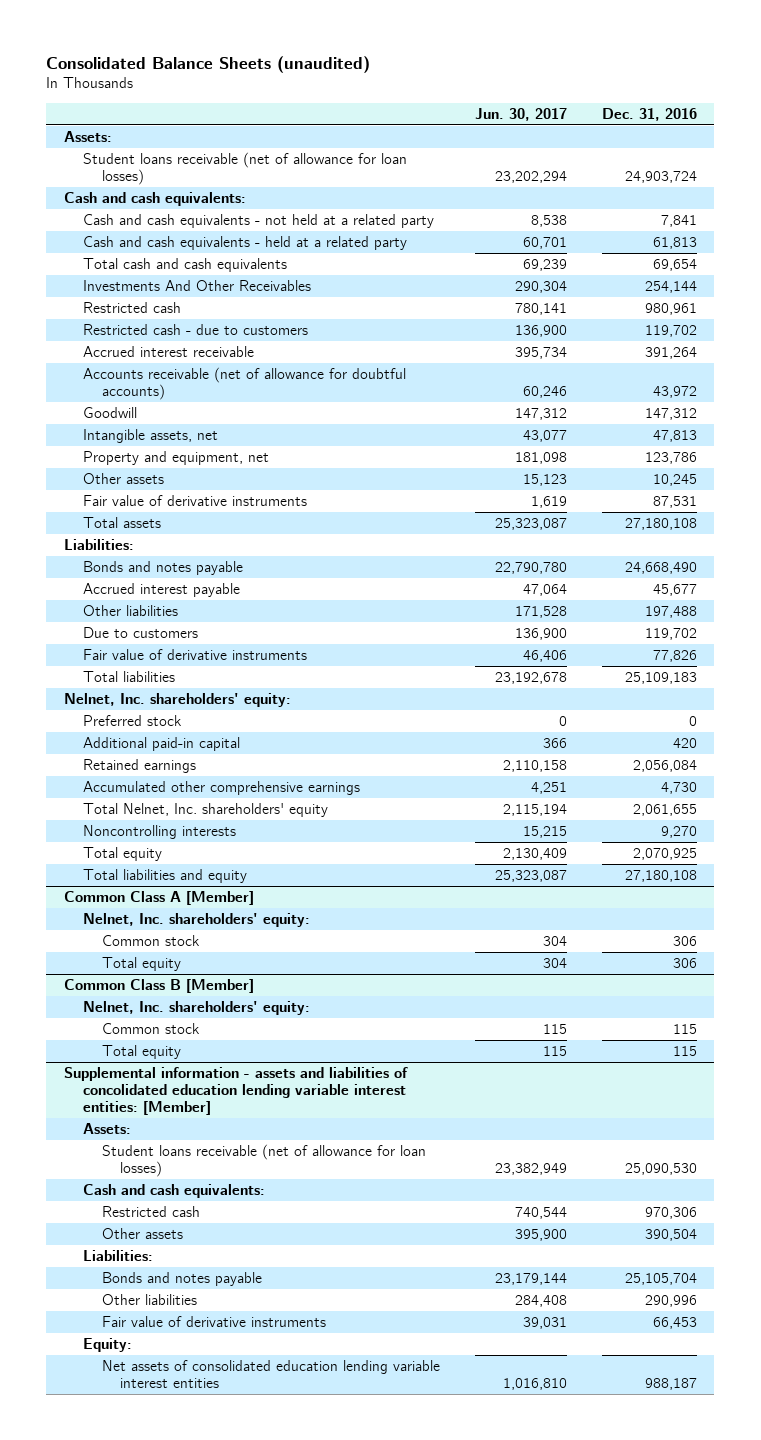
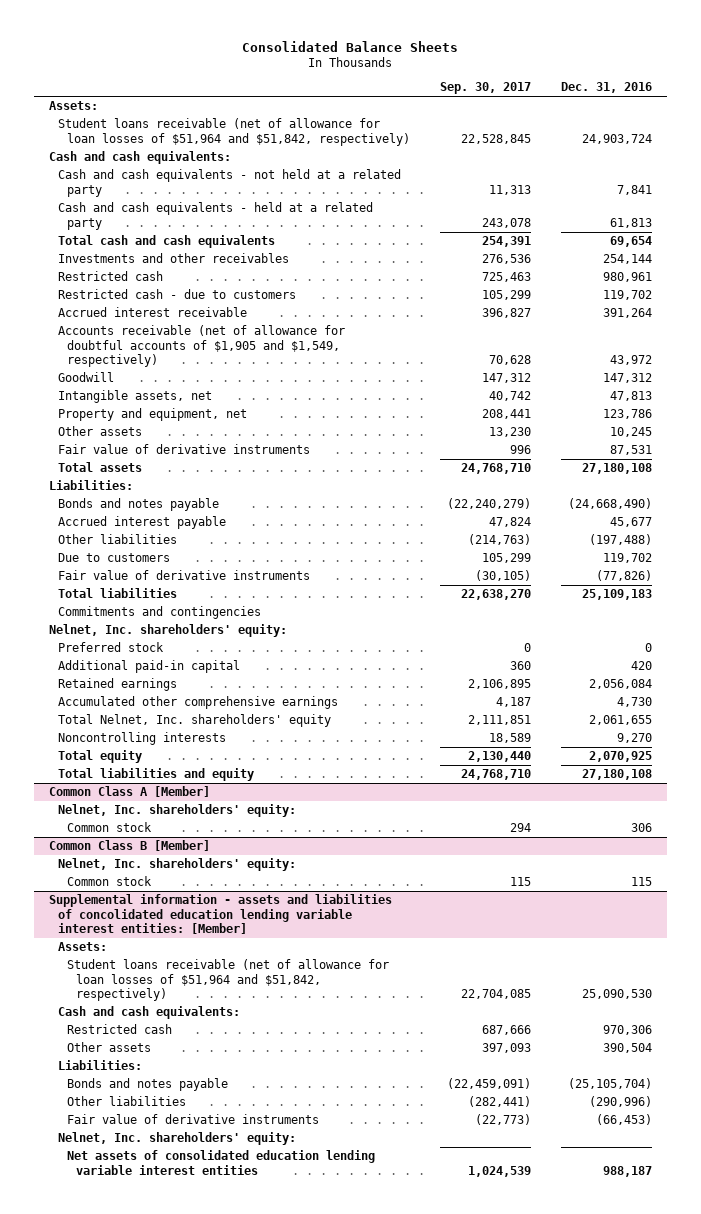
[46,55,371,73] Consolidated Balance Sheets (unaudited) -> [242,40,459,52] Consolidated Balance Sheets
[474,107,567,121] Jun. 30, 2017 -> none
none -> [439,82,531,95] Sep. 30, 2017
[82,151,407,186] Student loans receivable (net of allowance for loan losses) -> [58,118,410,146] Student loans receivable (net of allowance for loan losses of $51,964 and $51,842, respectively)
[82,279,311,291] Investments And Other Receivables -> [58,253,290,264] Investments and other receivables
[82,366,406,401] Accounts receivable (net of allowance for doubtful accounts) -> [58,325,346,368] Accounts receivable (net of allowance for doubtful accounts of $1,905 and $1,549, respectively)
[624,561,697,574] 24,668,490 -> [567,498,652,510] (24,668,490)
[644,605,697,618] 197,488 -> [588,534,652,546] (197,488)
[652,649,697,662] 77,826 -> [595,570,652,582] (77,826)
none -> [58,606,262,620] Commitments and contingencies
[101,956,181,971] Total equity -> none
[101,1044,181,1059] Total equity -> none
[101,1143,426,1178] Student loans receivable (net of allowance for loan losses) -> [66,959,389,1002] Student loans receivable (net of allowance for loan losses of $51,964 and $51,842, respectively)
[82,1337,132,1352] Equity: -> none
[624,1272,697,1285] 25,105,704 -> [567,1078,652,1090] (25,105,704)
[644,1294,697,1307] 290,996 -> [588,1096,652,1108] (290,996)
[652,1316,697,1329] 66,453 -> [595,1114,652,1126] (66,453)
none -> [58,1132,297,1146] Nelnet, Inc. shareholders' equity:

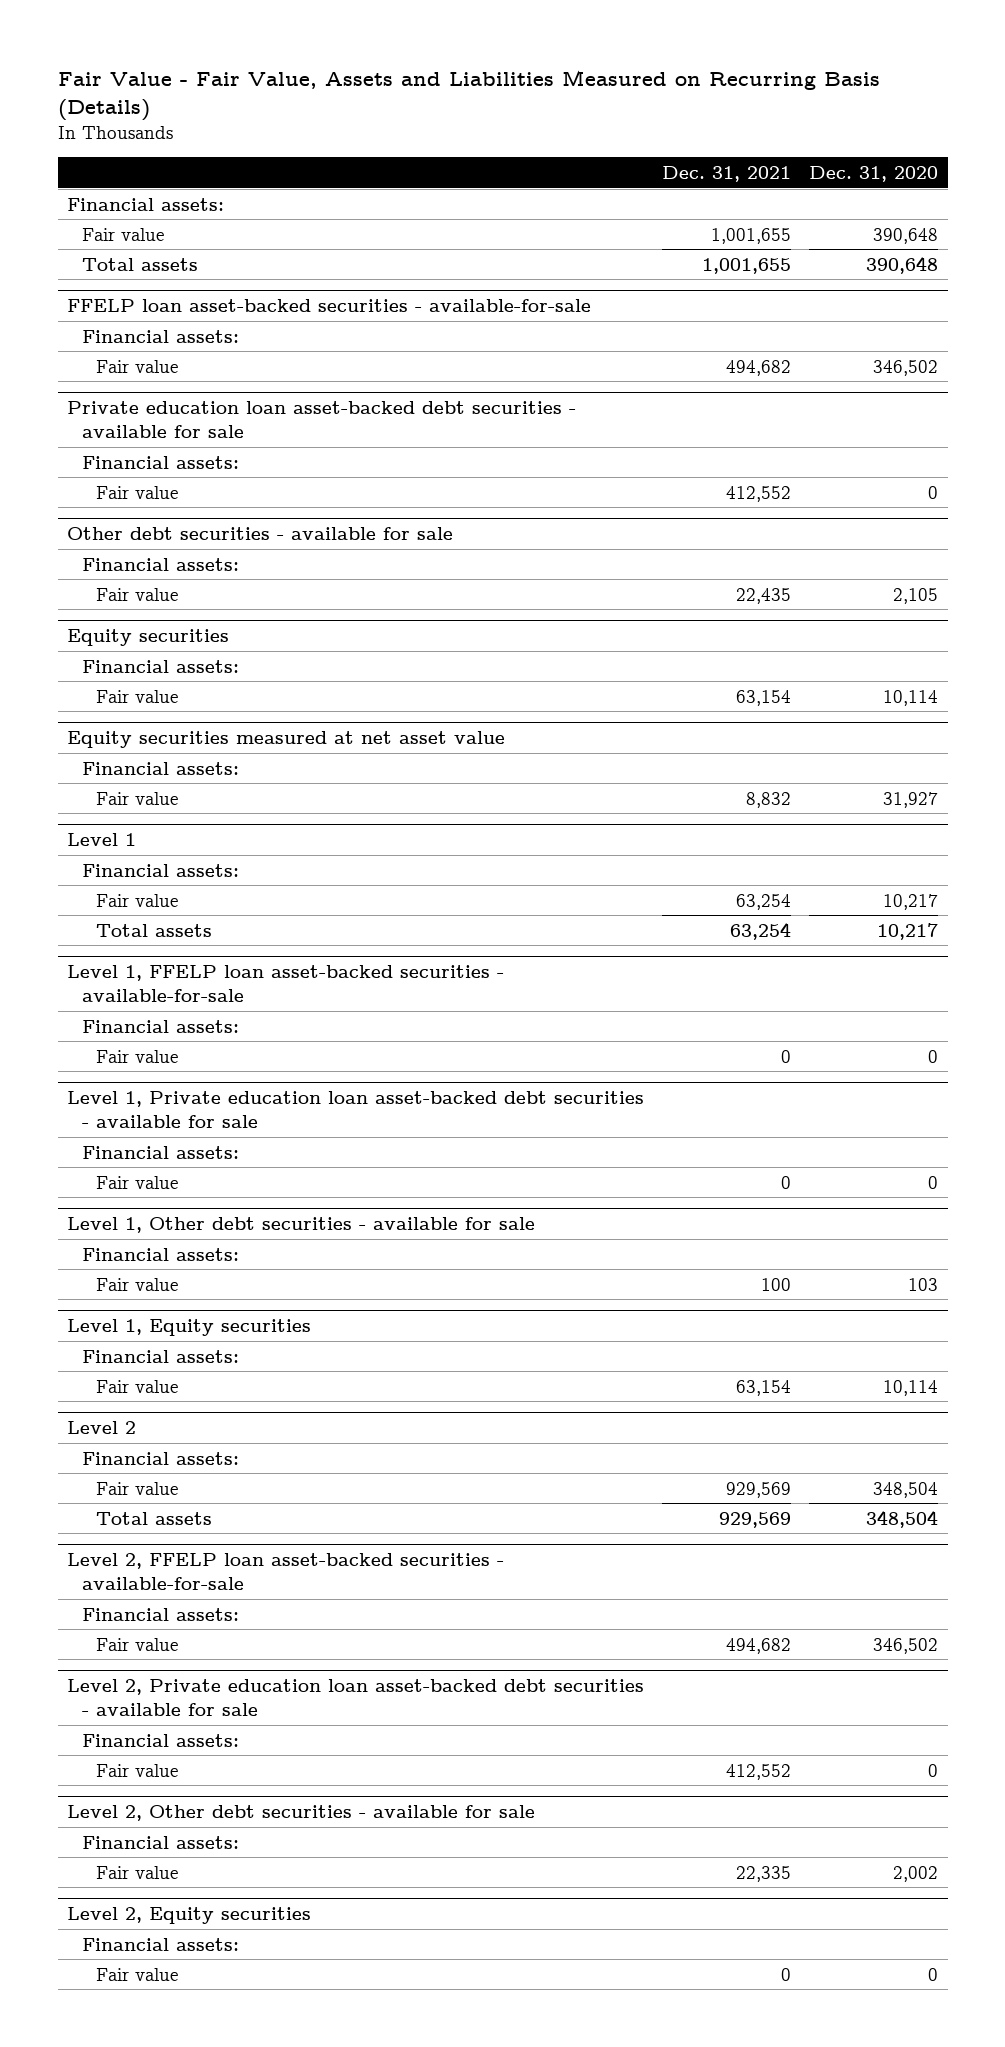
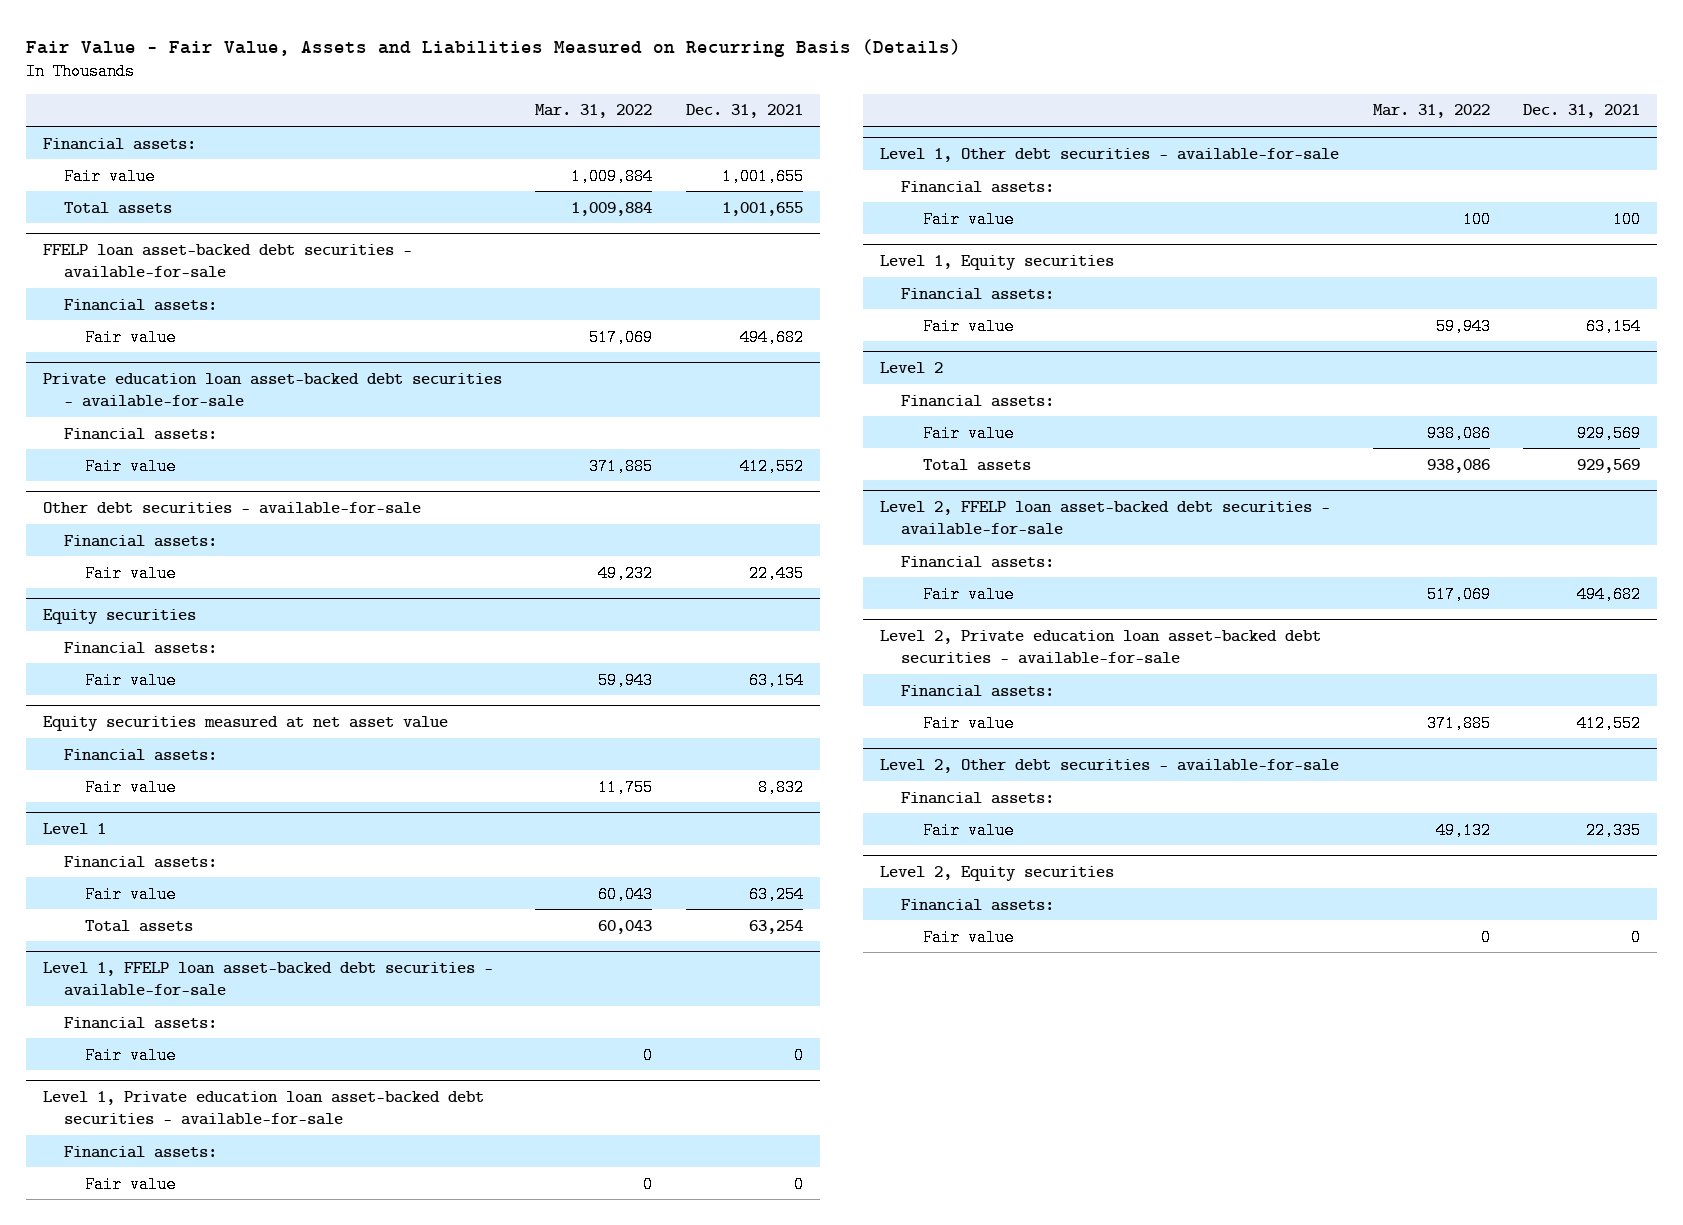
[809,165,939,182] Dec. 31, 2020 -> none
none -> [535,104,653,119] Mar. 31, 2022
[66,299,591,313] FFELP loan asset-backed securities - available-for-sale -> [42,244,412,279] FFELP loan asset-backed debt securities - available-for-sale
[66,401,576,439] Private education loan asset-backed debt securities - available for sale -> [42,373,502,408] Private education loan asset-backed debt securities - available-for-sale
[66,527,453,541] Other debt securities - available for sale -> [42,502,421,515] Other debt securities - available-for-sale
[66,965,504,1003] Level 1, FFELP loan asset-backed securities - available-for-sale -> [42,962,493,997] Level 1, FFELP loan asset-backed debt securities - available-for-sale
[66,1091,644,1129] Level 1, Private education loan asset-backed debt securities - available for sale -> [42,1091,484,1126] Level 1, Private education loan asset-backed debt securities - available-for-sale
[66,1217,535,1234] Level 1, Other debt securities - available for sale -> [879,148,1339,163] Level 1, Other debt securities - available-for-sale
[66,1553,504,1591] Level 2, FFELP loan asset-backed securities - available-for-sale -> [879,501,1330,536] Level 2, FFELP loan asset-backed debt securities - available-for-sale
[66,1679,644,1717] Level 2, Private education loan asset-backed debt securities - available for sale -> [879,630,1321,665] Level 2, Private education loan asset-backed debt securities - available-for-sale
[66,1805,535,1822] Level 2, Other debt securities - available for sale -> [879,759,1339,774] Level 2, Other debt securities - available-for-sale

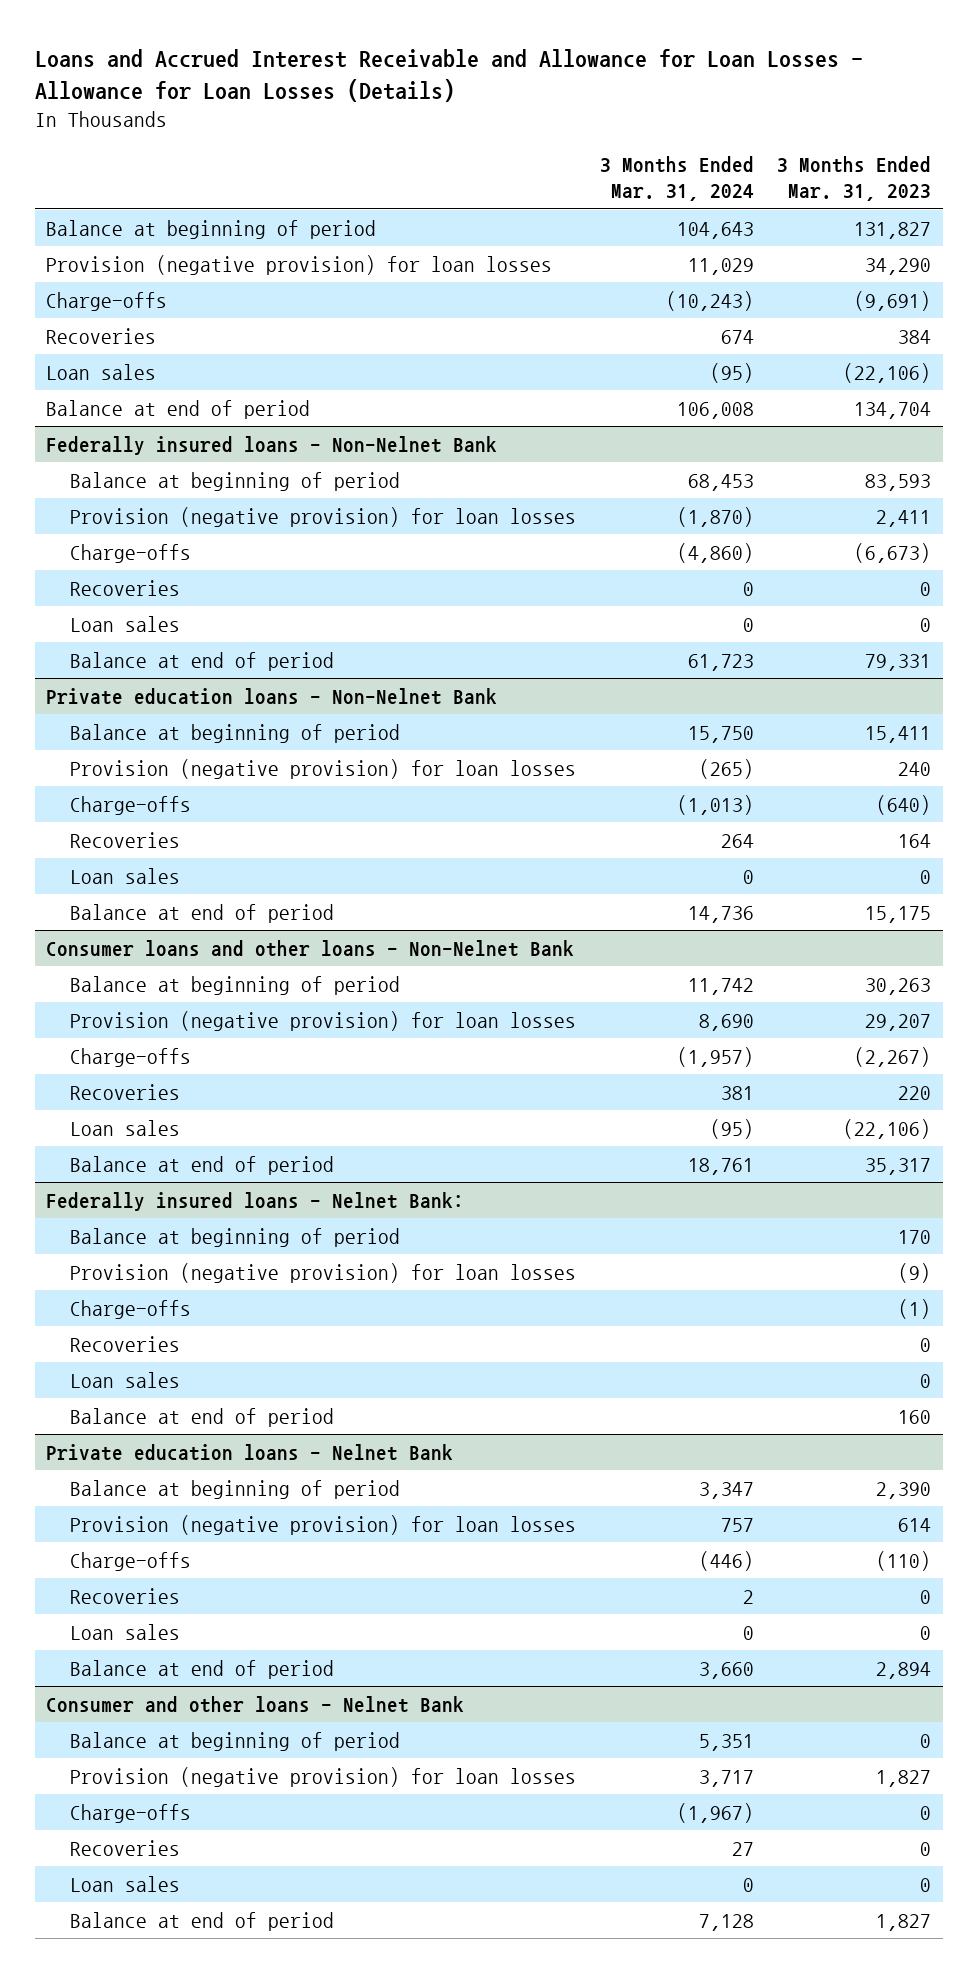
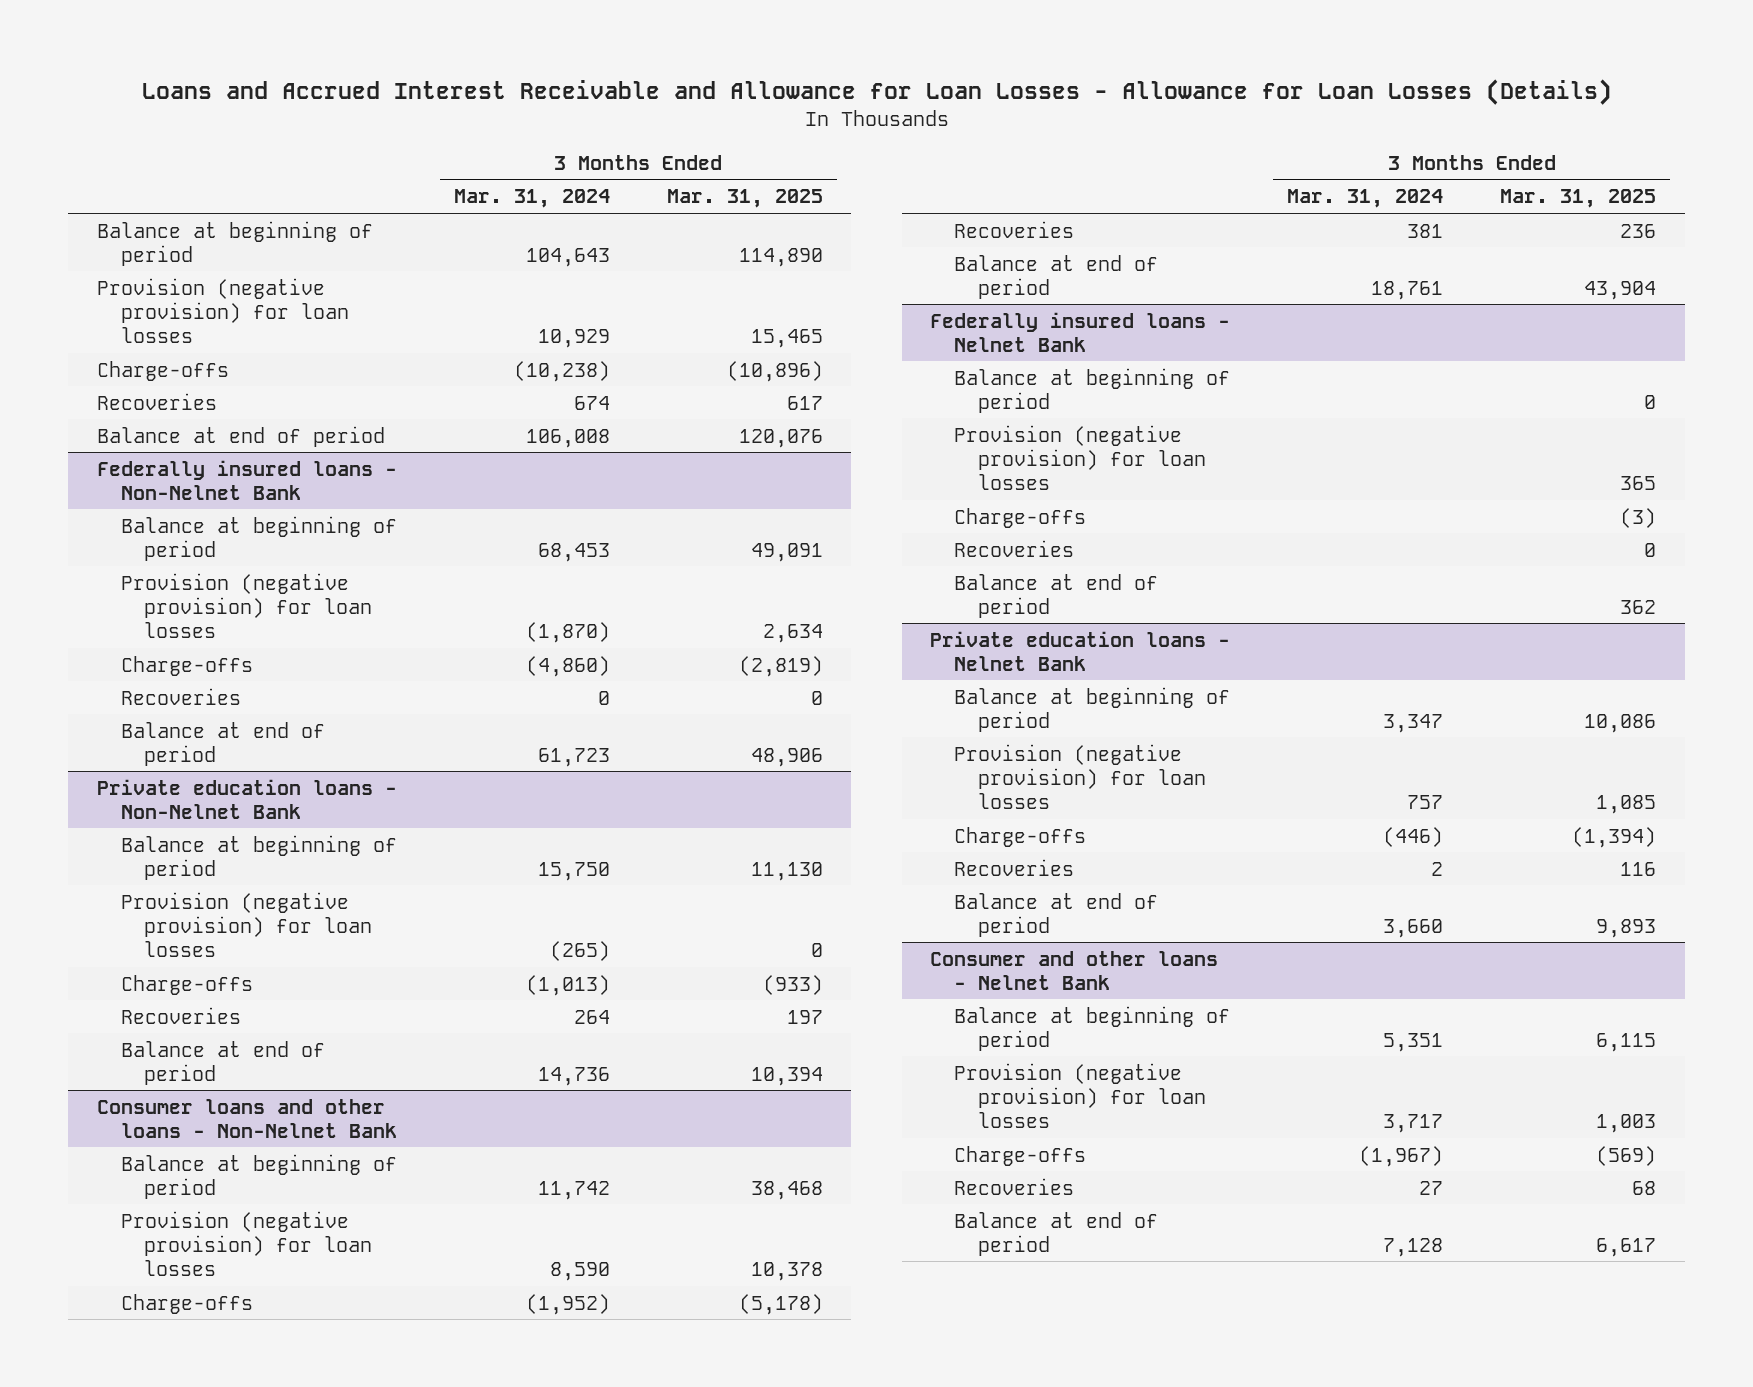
[777,155,932,202] 3 Months Ended Mar. 31, 2023 -> none
none -> [666,189,823,209] Mar. 31, 2025
[687,257,754,275] 11,029 -> [537,328,610,348] 10,929
[665,290,754,311] (10,243) -> [513,360,610,382] (10,238)
[46,363,157,380] Loan sales -> none
[70,615,181,632] Loan sales -> none
[70,867,181,884] Loan sales -> none
[698,1013,754,1031] 8,690 -> [549,1261,610,1281] 8,590
[676,1046,754,1067] (1,957) -> [525,1293,610,1315] (1,952)
[70,1119,181,1136] Loan sales -> none
[46,1191,465,1211] Federally insured loans - Nelnet Bank: -> [930,311,1231,352] Federally insured loans - Nelnet Bank
[70,1371,181,1388] Loan sales -> none
[70,1623,181,1640] Loan sales -> none
[70,1875,181,1892] Loan sales -> none

